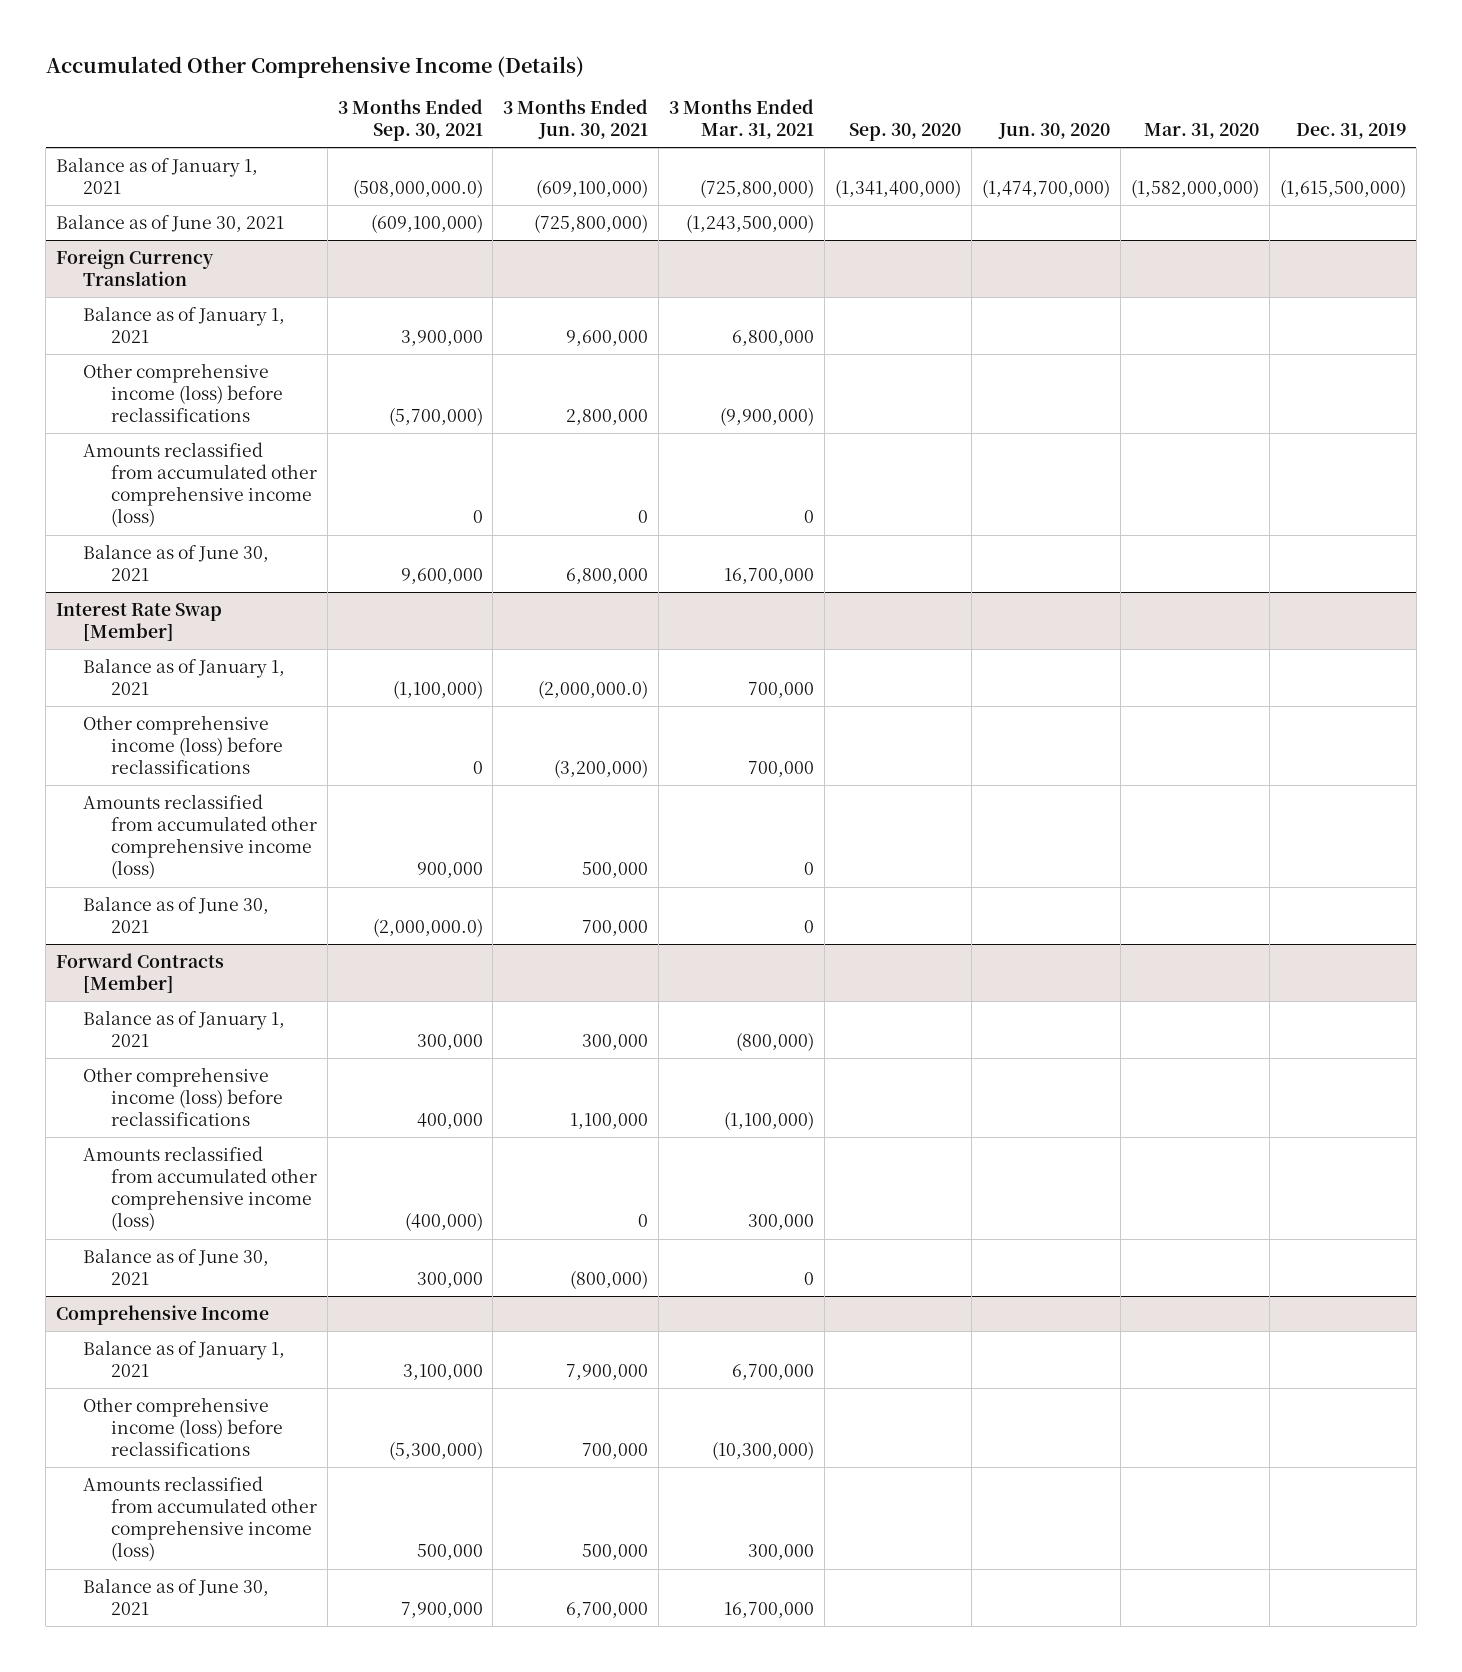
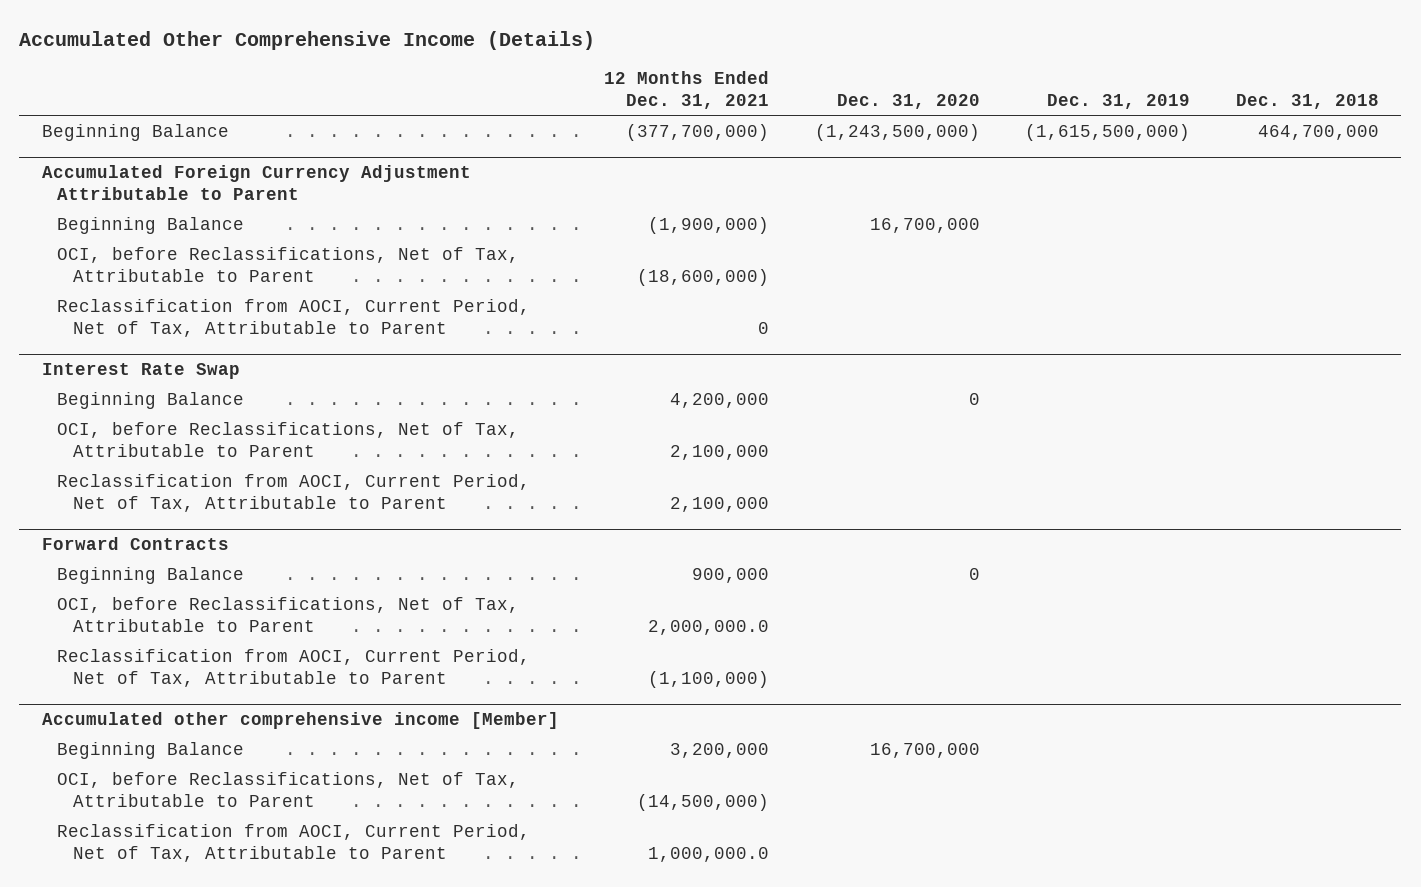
[337,99,483,142] 3 Months Ended Sep. 30, 2021 -> none
[503,99,649,140] 3 Months Ended Jun. 30, 2021 -> none
[669,99,815,140] 3 Months Ended Mar. 31, 2021 -> none
[849,123,962,142] Sep. 30, 2020 -> none
[997,123,1110,140] Jun. 30, 2020 -> none
[1143,123,1259,140] Mar. 31, 2020 -> none
none -> [604,70,770,110] 12 Months Ended Dec. 31, 2021
none -> [836,94,980,110] Dec. 31, 2020
none -> [1235,94,1379,110] Dec. 31, 2018
[56,213,285,232] Balance as of June 30, 2021 -> none
[83,543,270,582] Balance as of June 30, 2021 -> none
[83,895,270,934] Balance as of June 30, 2021 -> none
[83,1247,270,1286] Balance as of June 30, 2021 -> none
[83,1577,270,1616] Balance as of June 30, 2021 -> none
[56,156,259,195] Balance as of January 1, 2021 -> [41,123,229,141] Beginning Balance
[56,248,215,287] Foreign Currency Translation -> [41,164,471,201] Accumulated Foreign Currency Adjustment Attributable to Parent
[83,305,286,344] Balance as of January 1, 2021 -> [57,216,245,234] Beginning Balance
[83,362,283,423] Other comprehensive income (loss) before reclassifications -> [57,246,520,282] OCI, before Reclassifications, Net of Tax, Attributable to Parent
[83,441,317,528] Amounts reclassified from accumulated other comprehensive income (loss) -> [57,298,531,337] Reclassification from AOCI, Current Period, Net of Tax, Attributable to Parent
[56,602,223,642] Interest Rate Swap [Member] -> [41,362,240,379] Interest Rate Swap
[83,657,286,696] Balance as of January 1, 2021 -> [57,391,245,409] Beginning Balance
[83,714,283,775] Other comprehensive income (loss) before reclassifications -> [57,421,520,457] OCI, before Reclassifications, Net of Tax, Attributable to Parent
[83,793,317,880] Amounts reclassified from accumulated other comprehensive income (loss) -> [57,473,531,512] Reclassification from AOCI, Current Period, Net of Tax, Attributable to Parent
[56,952,225,994] Forward Contracts [Member] -> [41,536,229,550] Forward Contracts
[83,1009,286,1048] Balance as of January 1, 2021 -> [57,566,245,584] Beginning Balance
[83,1066,283,1127] Other comprehensive income (loss) before reclassifications -> [57,596,520,632] OCI, before Reclassifications, Net of Tax, Attributable to Parent
[83,1145,317,1232] Amounts reclassified from accumulated other comprehensive income (loss) -> [57,648,531,687] Reclassification from AOCI, Current Period, Net of Tax, Attributable to Parent
[56,1304,270,1325] Comprehensive Income -> [41,711,559,729] Accumulated other comprehensive income [Member]
[83,1339,286,1378] Balance as of January 1, 2021 -> [57,741,245,759] Beginning Balance
[83,1396,283,1457] Other comprehensive income (loss) before reclassifications -> [57,771,520,807] OCI, before Reclassifications, Net of Tax, Attributable to Parent
[83,1475,317,1562] Amounts reclassified from accumulated other comprehensive income (loss) -> [57,823,531,862] Reclassification from AOCI, Current Period, Net of Tax, Attributable to Parent

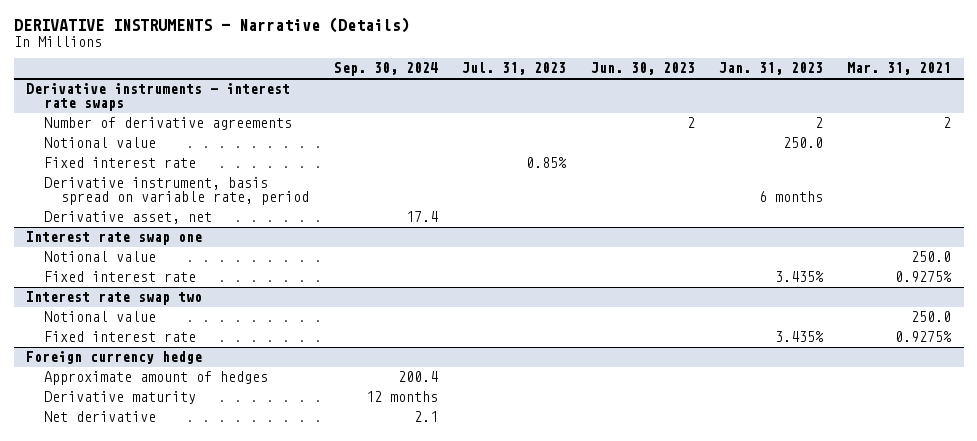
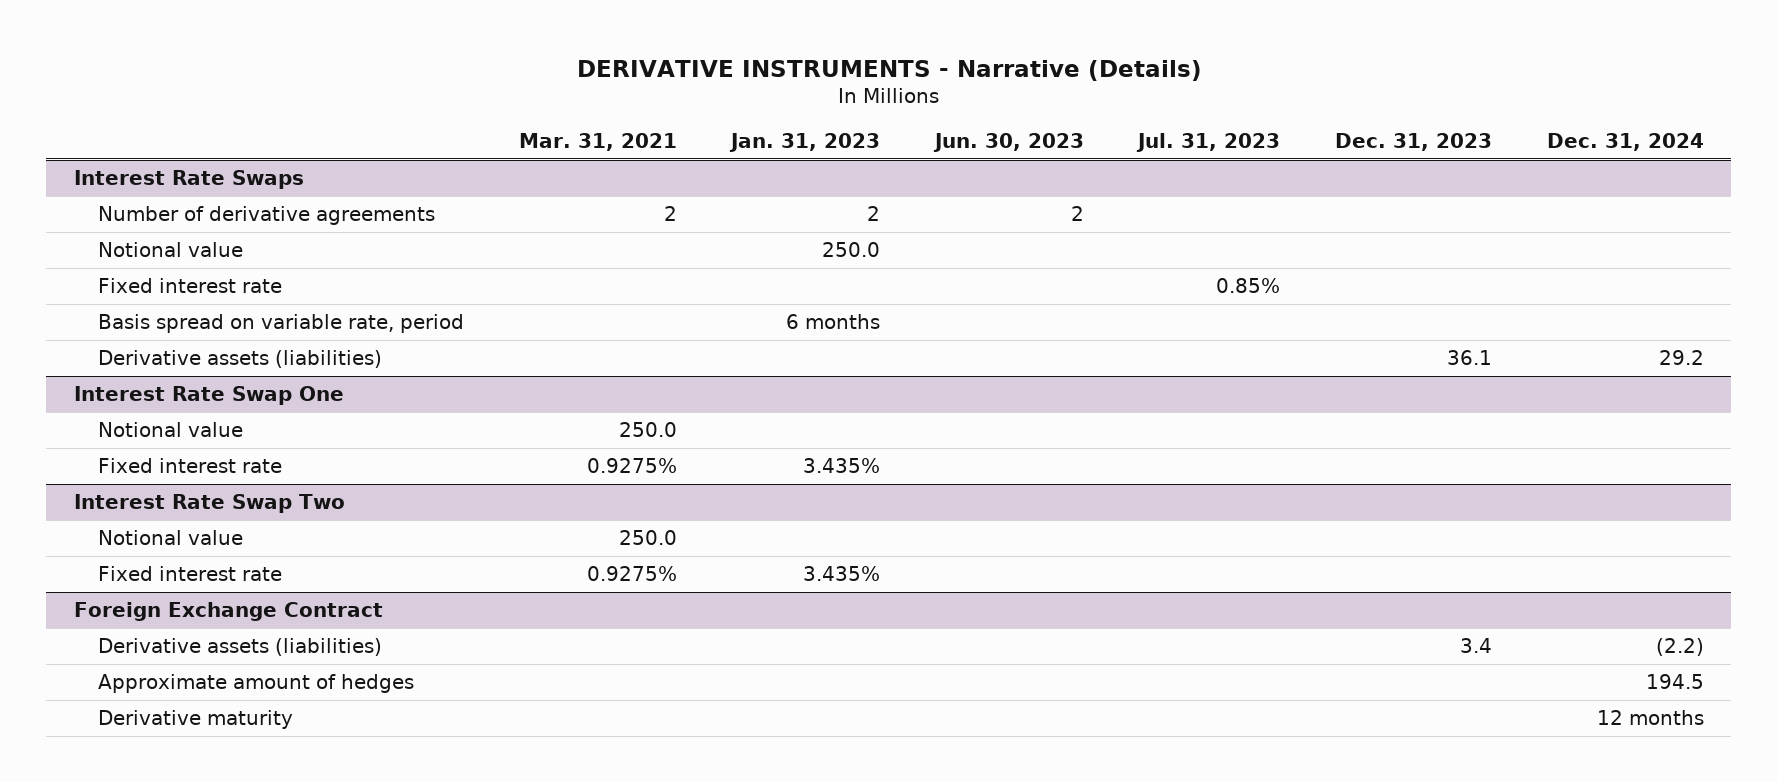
[333,62,438,77] Sep. 30, 2024 -> none
none -> [1335,132,1493,151] Dec. 31, 2023
none -> [1546,132,1704,151] Dec. 31, 2024
[25,83,290,112] Derivative instruments - interest rate swaps -> [73,170,304,190] Interest Rate Swaps
[43,177,310,206] Derivative instrument, basis spread on variable rate, period -> [98,314,465,334] Basis spread on variable rate, period
[43,211,212,225] Derivative asset, net -> [98,350,383,369] Derivative assets (liabilities)
[25,231,202,246] Interest rate swap one -> [73,386,344,406] Interest Rate Swap One
[25,291,202,306] Interest rate swap two -> [73,494,345,514] Interest Rate Swap Two
[25,351,202,365] Foreign currency hedge -> [73,602,383,622] Foreign Exchange Contract
none -> [98,638,383,657] Derivative assets (liabilities)
[43,411,156,423] Net derivative -> none

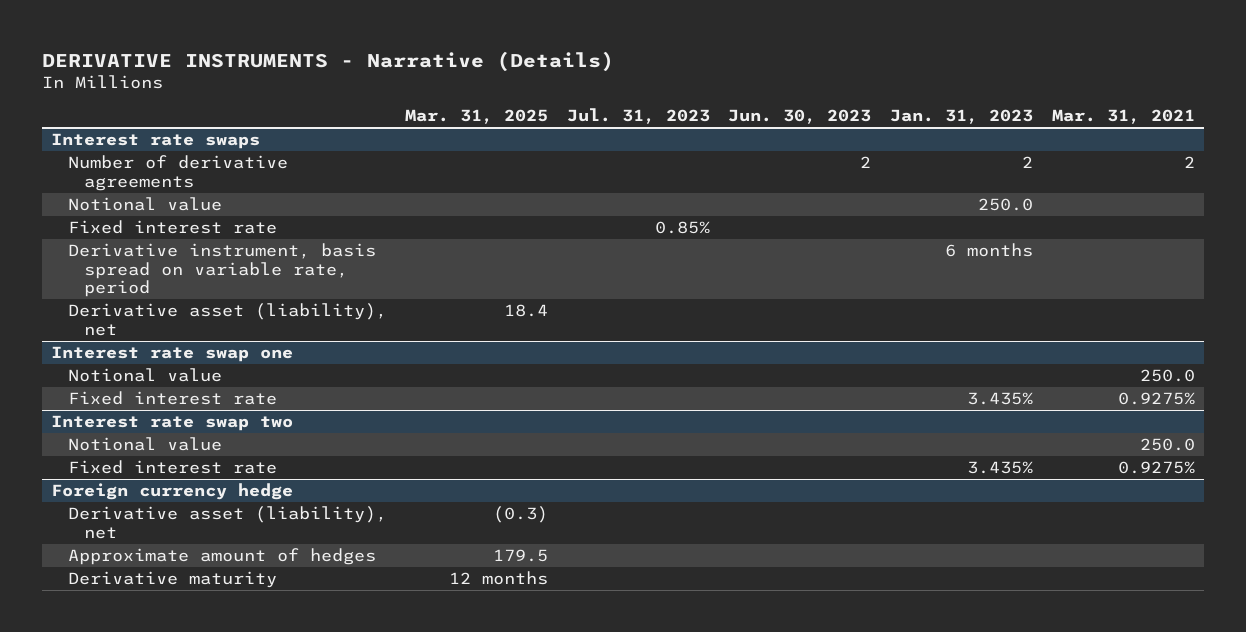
[1335,132,1493,151] Dec. 31, 2023 -> none
[1546,132,1704,151] Dec. 31, 2024 -> none
none -> [405,109,549,125] Mar. 31, 2025
[73,170,304,190] Interest Rate Swaps -> [51,133,261,150] Interest rate swaps
[98,314,465,334] Basis spread on variable rate, period -> [67,243,376,298] Derivative instrument, basis spread on variable rate, period
[98,350,383,369] Derivative assets (liabilities) -> [67,303,387,336] Derivative asset (liability), net
[73,386,344,406] Interest Rate Swap One -> [51,346,294,363] Interest rate swap one
[73,494,345,514] Interest Rate Swap Two -> [51,415,294,432] Interest rate swap two
[73,602,383,622] Foreign Exchange Contract -> [51,483,294,501] Foreign currency hedge
[98,638,383,657] Derivative assets (liabilities) -> [67,506,387,539] Derivative asset (liability), net

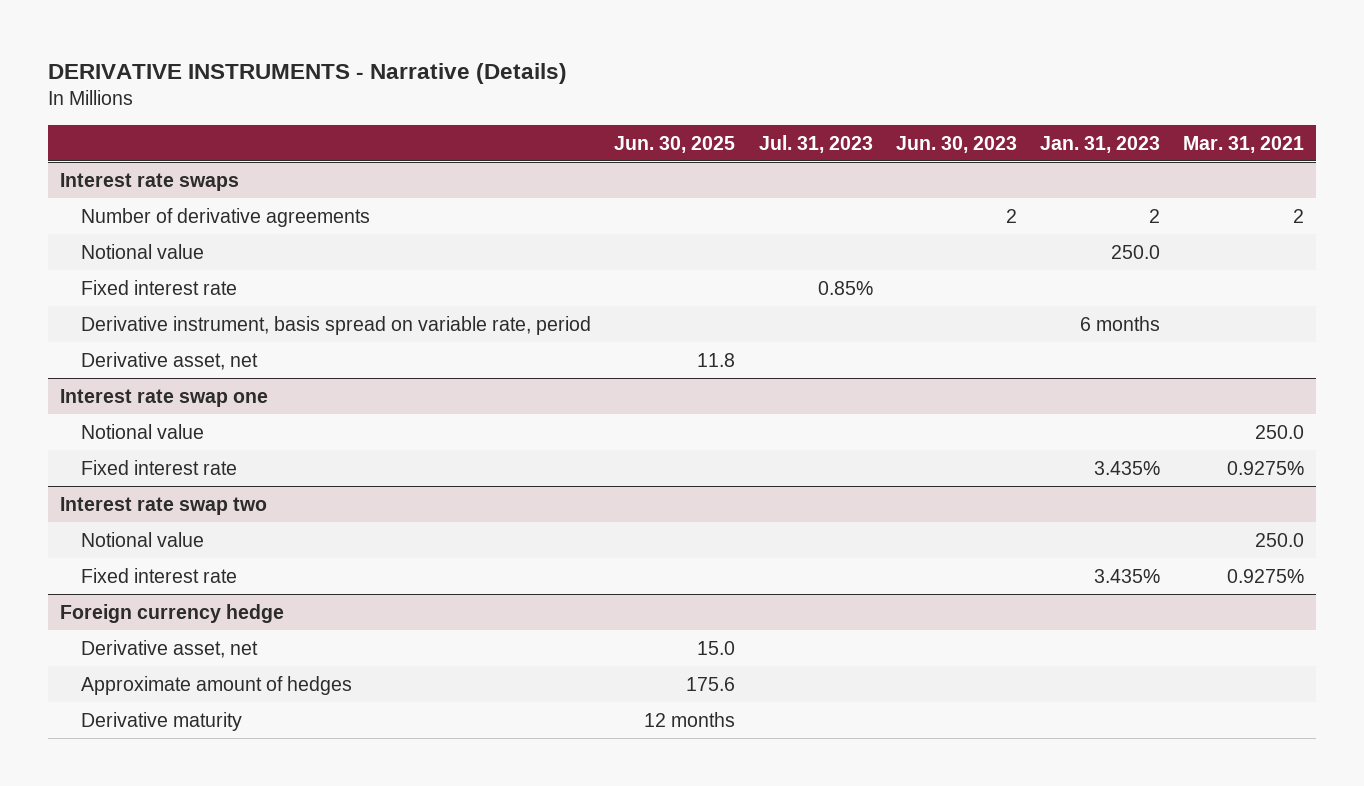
[405,109,549,125] Mar. 31, 2025 -> none
none -> [614,135,736,153] Jun. 30, 2025
[67,303,387,336] Derivative asset (liability), net -> [81,351,259,370] Derivative asset, net
[67,506,387,539] Derivative asset (liability), net -> [81,639,259,658] Derivative asset, net

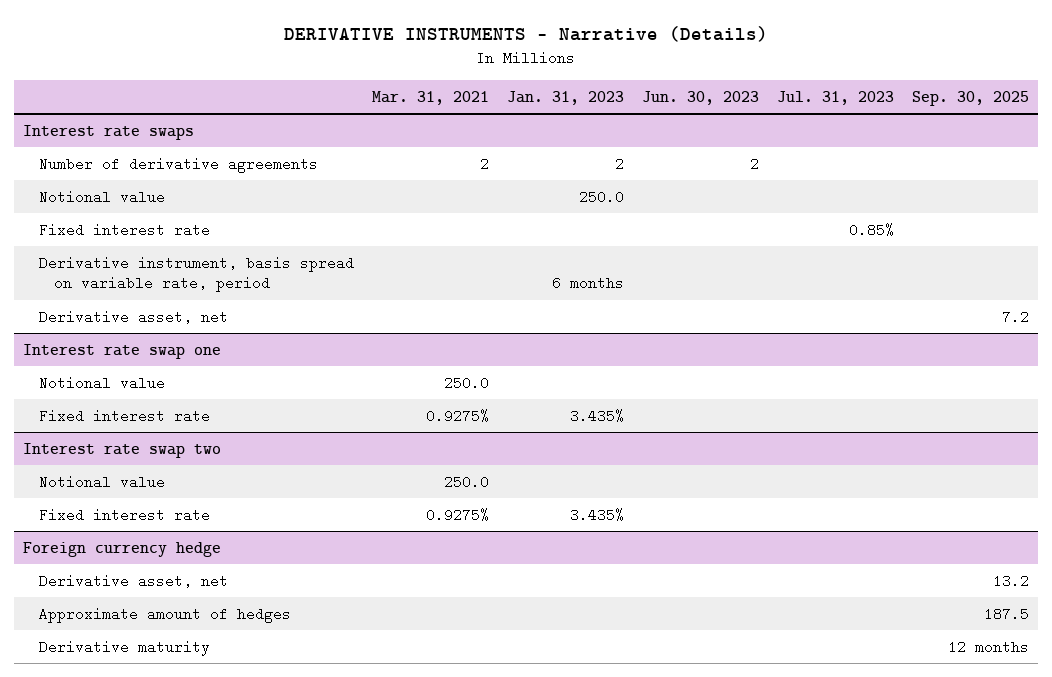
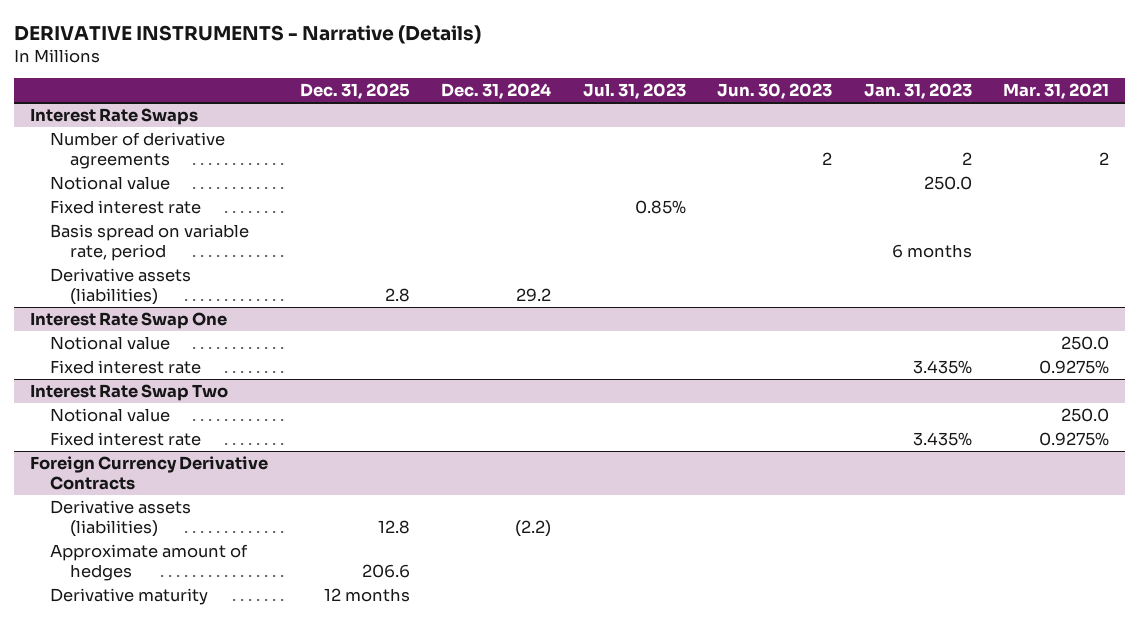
[912,90,1030,106] Sep. 30, 2025 -> none
none -> [299,83,410,100] Dec. 31, 2025
none -> [441,83,552,100] Dec. 31, 2024
[23,124,195,140] Interest rate swaps -> [30,107,199,125] Interest Rate Swaps
[38,255,354,293] Derivative instrument, basis spread on variable rate, period -> [50,223,250,261] Basis spread on variable rate, period
[38,309,228,324] Derivative asset, net -> [50,267,192,305] Derivative assets (liabilities)
[23,343,222,359] Interest rate swap one -> [30,311,228,329] Interest Rate Swap One
[23,442,222,458] Interest rate swap two -> [30,383,229,401] Interest Rate Swap Two
[23,541,222,557] Foreign currency hedge -> [30,455,269,490] Foreign Currency Derivative Contracts
[38,573,228,588] Derivative asset, net -> [50,499,192,537] Derivative assets (liabilities)

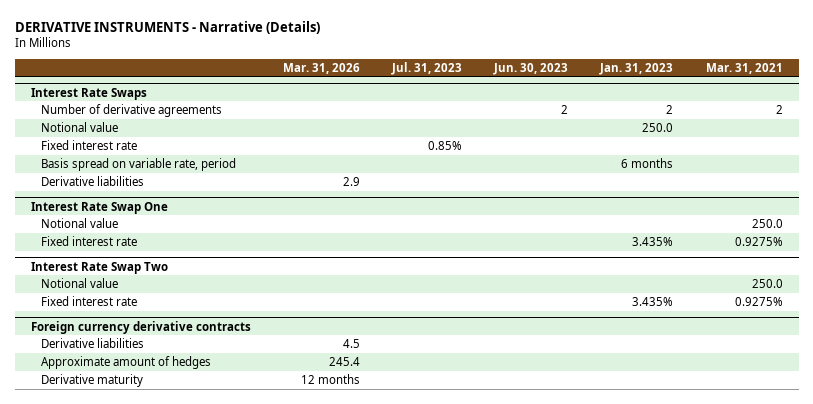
[299,83,410,100] Dec. 31, 2025 -> none
[441,83,552,100] Dec. 31, 2024 -> none
none -> [282,62,360,74] Mar. 31, 2026
[50,267,192,305] Derivative assets (liabilities) -> [40,175,144,186] Derivative liabilities
[30,455,269,490] Foreign Currency Derivative Contracts -> [30,320,251,334] Foreign currency derivative contracts
[50,499,192,537] Derivative assets (liabilities) -> [40,337,144,348] Derivative liabilities

